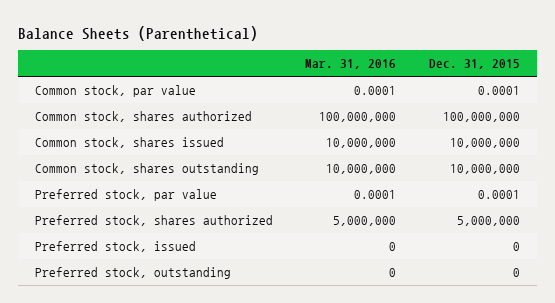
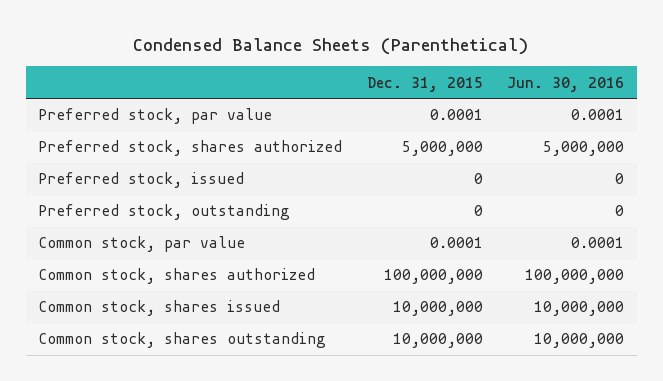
[18,25,259,41] Balance Sheets (Parenthetical) -> [133,37,529,55] Condensed Balance Sheets (Parenthetical)
[305,59,397,70] Mar. 31, 2016 -> none
none -> [507,76,625,92] Jun. 30, 2016
[34,85,196,98] Common stock, par value -> [38,236,246,253] Common stock, par value
[34,111,252,123] Common stock, shares authorized -> [38,268,316,285] Common stock, shares authorized
[34,137,224,149] Common stock, shares issued -> [38,300,281,317] Common stock, shares issued
[34,163,259,176] Common stock, shares outstanding -> [38,332,327,349] Common stock, shares outstanding

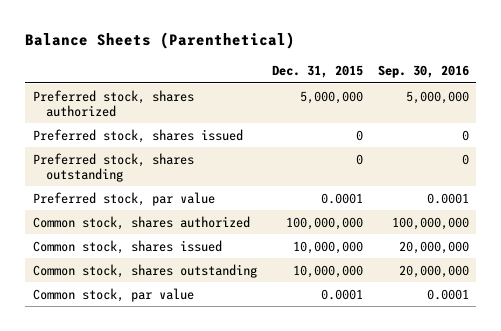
[133,37,529,55] Condensed Balance Sheets (Parenthetical) -> [25,32,296,50] Balance Sheets (Parenthetical)
[507,76,625,92] Jun. 30, 2016 -> none
none -> [377,65,469,79] Sep. 30, 2016
[38,172,245,189] Preferred stock, issued -> [32,128,243,143] Preferred stock, shares issued
[38,204,291,221] Preferred stock, outstanding -> [32,152,194,182] Preferred stock, shares outstanding
[38,108,273,125] Preferred stock, par value -> [32,191,215,206] Preferred stock, par value
[38,236,246,253] Common stock, par value -> [32,287,194,302] Common stock, par value

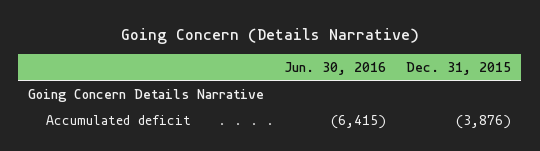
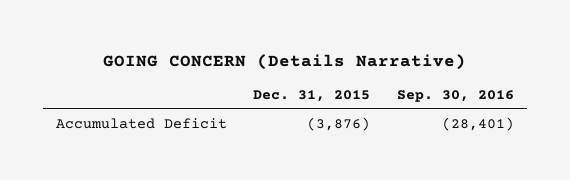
[120,28,419,45] Going Concern (Details Narrative) -> [102,54,466,71] GOING CONCERN (Details Narrative)
[284,62,387,76] Jun. 30, 2016 -> none
none -> [396,90,514,103] Sep. 30, 2016
[28,89,265,103] Going Concern Details Narrative -> none
[45,115,191,126] Accumulated deficit -> [55,118,227,130] Accumulated Deficit

